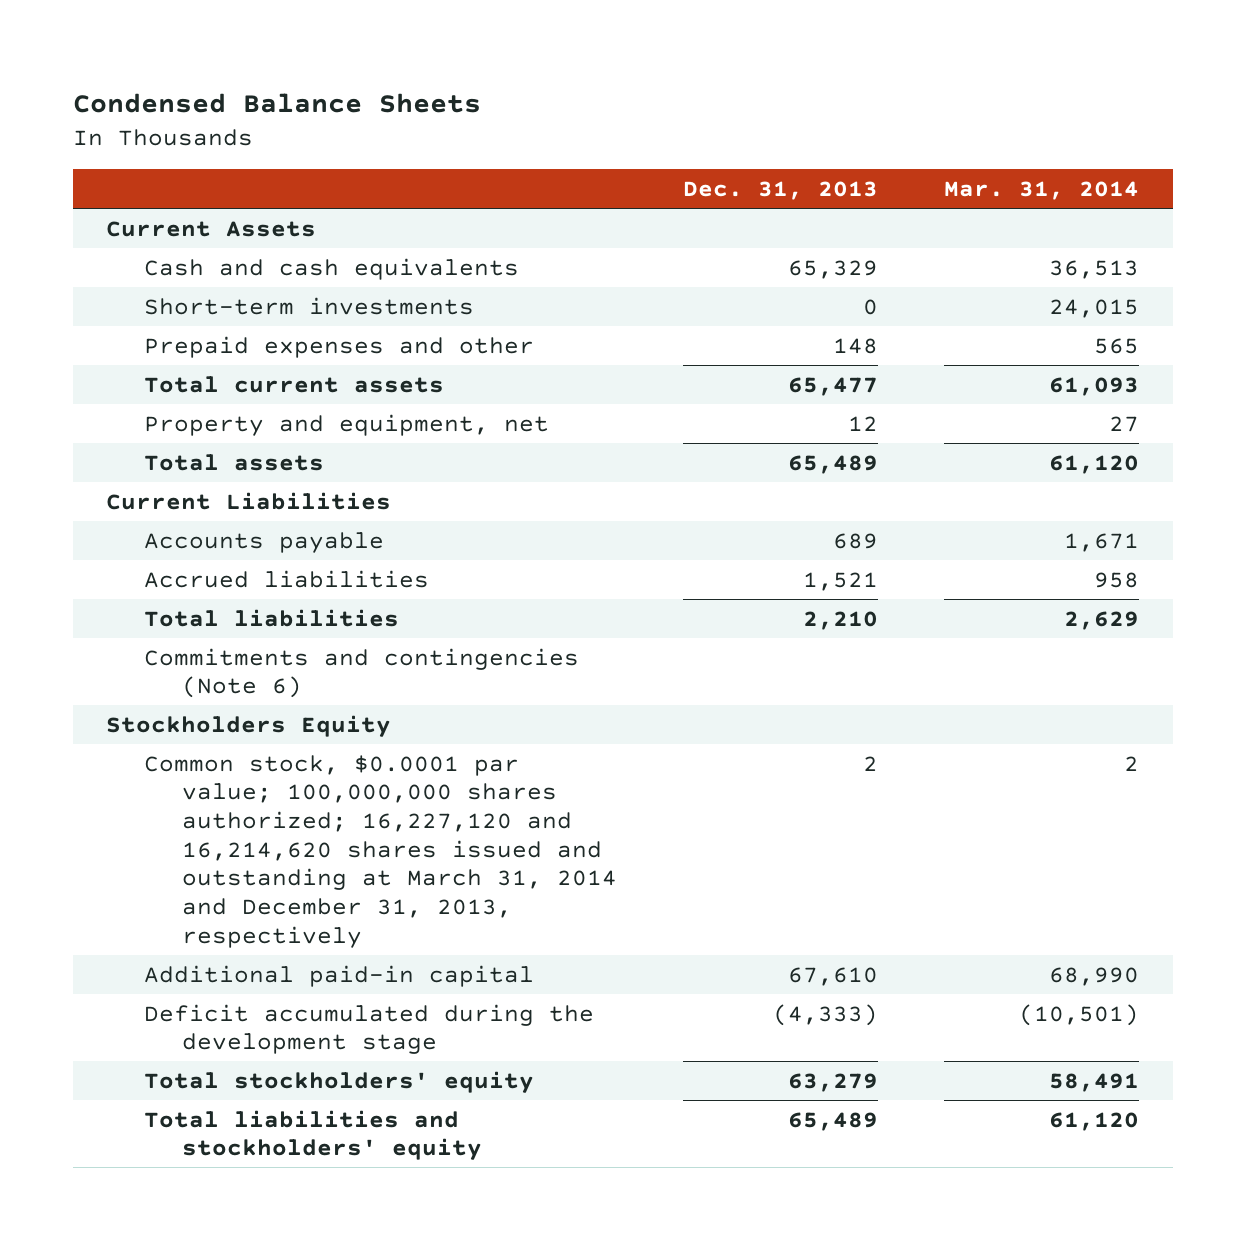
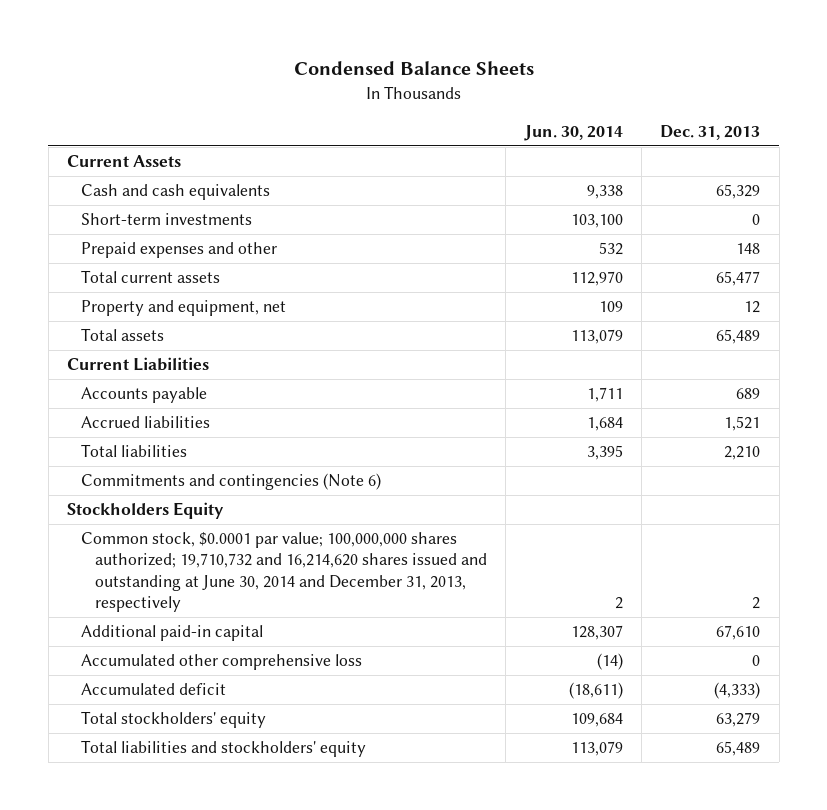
[944,181,1140,201] Mar. 31, 2014 -> none
none -> [523,124,623,141] Jun. 30, 2014
[144,754,617,948] Common stock, $0.0001 par value; 100,000,000 shares authorized; 16,227,120 and 16,214,620 shares issued and outstanding at March 31, 2014 and December 31, 2013, respectively -> [80,532,487,612] Common stock, $0.0001 par value; 100,000,000 shares authorized; 19,710,732 and 16,214,620 shares issued and outstanding at June 30, 2014 and December 31, 2013, respectively
none -> [80,654,362,671] Accumulated other comprehensive loss
[144,1003,595,1055] Deficit accumulated during the development stage -> [80,683,226,696] Accumulated deficit

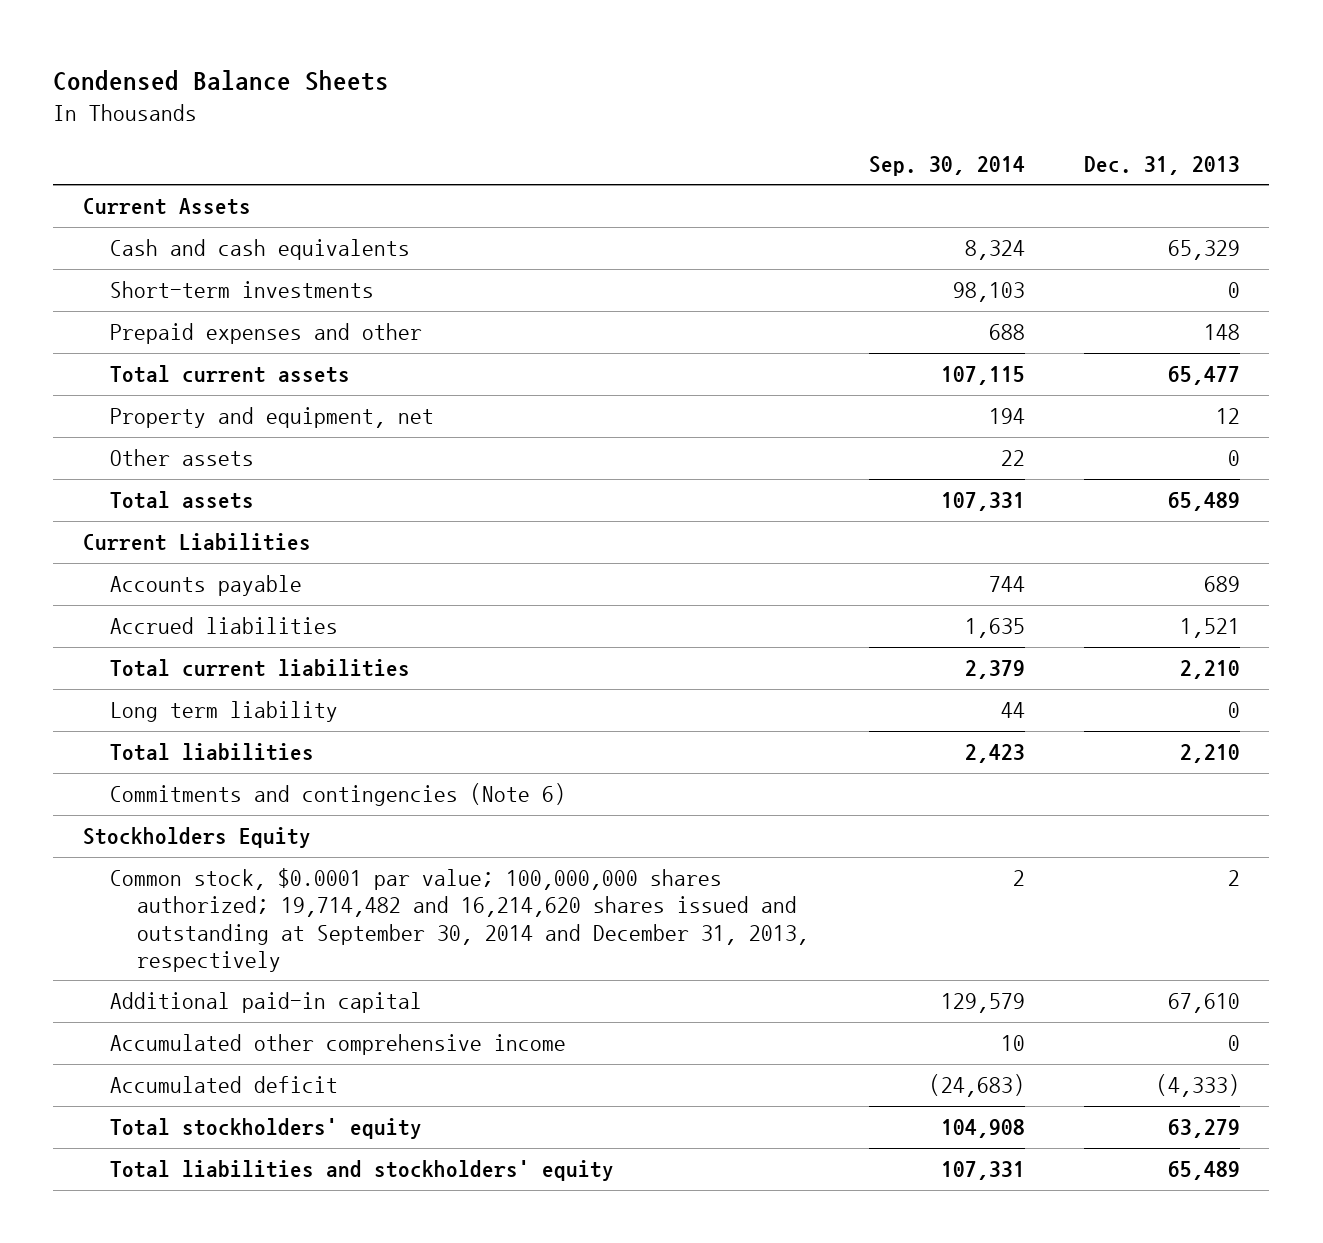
[523,124,623,141] Jun. 30, 2014 -> none
none -> [868,155,1025,176] Sep. 30, 2014
none -> [110,449,255,467] Other assets
none -> [110,659,411,678] Total current liabilities
none -> [110,701,339,723] Long term liability
[80,532,487,612] Common stock, $0.0001 par value; 100,000,000 shares authorized; 19,710,732 and 16,214,620 shares issued and outstanding at June 30, 2014 and December 31, 2013, respectively -> [110,868,810,972] Common stock, $0.0001 par value; 100,000,000 shares authorized; 19,714,482 and 16,214,620 shares issued and outstanding at September 30, 2014 and December 31, 2013, respectively
[80,654,362,671] Accumulated other comprehensive loss -> [110,1034,567,1056] Accumulated other comprehensive income

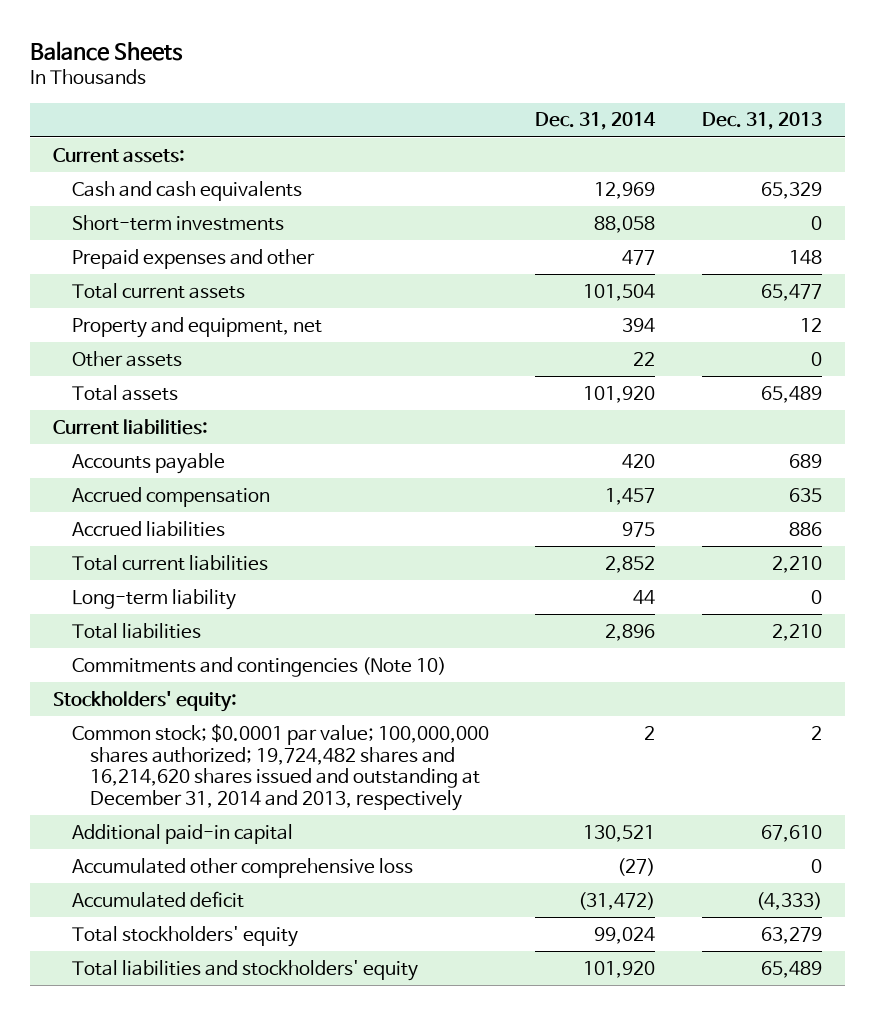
[53,69,390,91] Condensed Balance Sheets -> [29,40,183,61] Balance Sheets
[868,155,1025,176] Sep. 30, 2014 -> none
none -> [535,112,657,131] Dec. 31, 2014
[82,198,251,216] Current Assets -> [52,147,185,163] Current assets:
[82,533,311,552] Current Liabilities -> [52,418,208,435] Current liabilities:
none -> [71,486,270,507] Accrued compensation
[1179,618,1240,639] 1,521 -> [788,521,822,536] 886
[110,701,339,723] Long term liability -> [71,588,236,610] Long-term liability
[110,783,567,807] Commitments and contingencies (Note 6) -> [71,656,446,677] Commitments and contingencies (Note 10)
[82,827,311,849] Stockholders Equity -> [52,690,237,712] Stockholders' equity:
[110,868,810,972] Common stock, $0.0001 par value; 100,000,000 shares authorized; 19,714,482 and 16,214,620 shares issued and outstanding at September 30, 2014 and December 31, 2013, respectively -> [71,723,489,811] Common stock; $0.0001 par value; 100,000,000 shares authorized; 19,724,482 shares and 16,214,620 shares issued and outstanding at December 31, 2014 and 2013, respectively
[110,1034,567,1056] Accumulated other comprehensive income -> [71,857,413,878] Accumulated other comprehensive loss

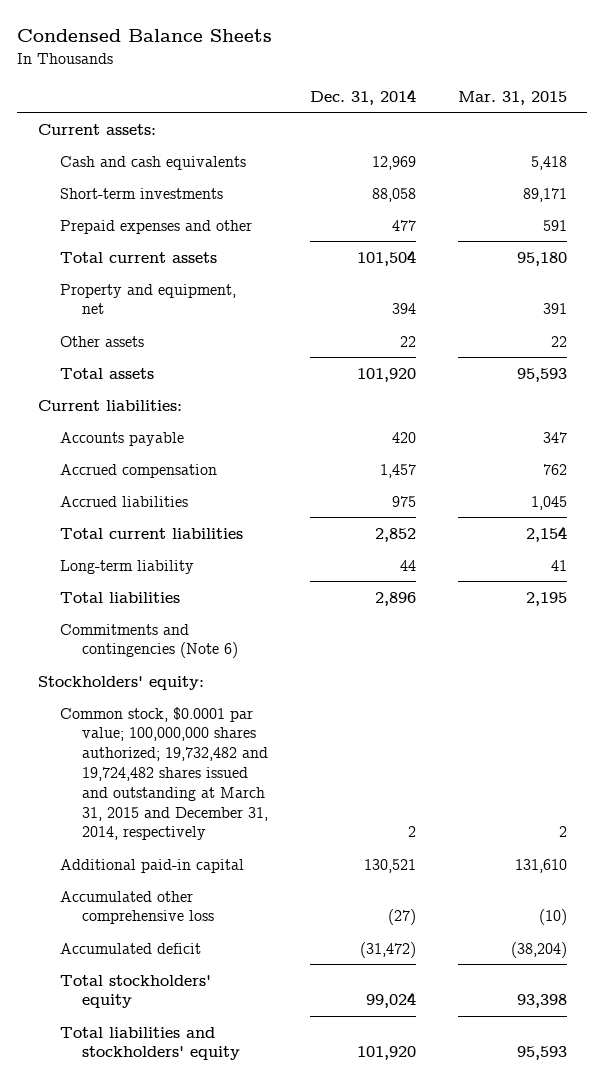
[29,40,183,61] Balance Sheets -> [16,28,272,42] Condensed Balance Sheets
[701,112,822,131] Dec. 31, 2013 -> none
none -> [457,90,567,105] Mar. 31, 2015
[71,656,446,677] Commitments and contingencies (Note 10) -> [60,623,239,659] Commitments and contingencies (Note 6)
[71,723,489,811] Common stock; $0.0001 par value; 100,000,000 shares authorized; 19,724,482 shares and 16,214,620 shares issued and outstanding at December 31, 2014 and 2013, respectively -> [60,706,269,841] Common stock, $0.0001 par value; 100,000,000 shares authorized; 19,732,482 and 19,724,482 shares issued and outstanding at March 31, 2015 and December 31, 2014, respectively

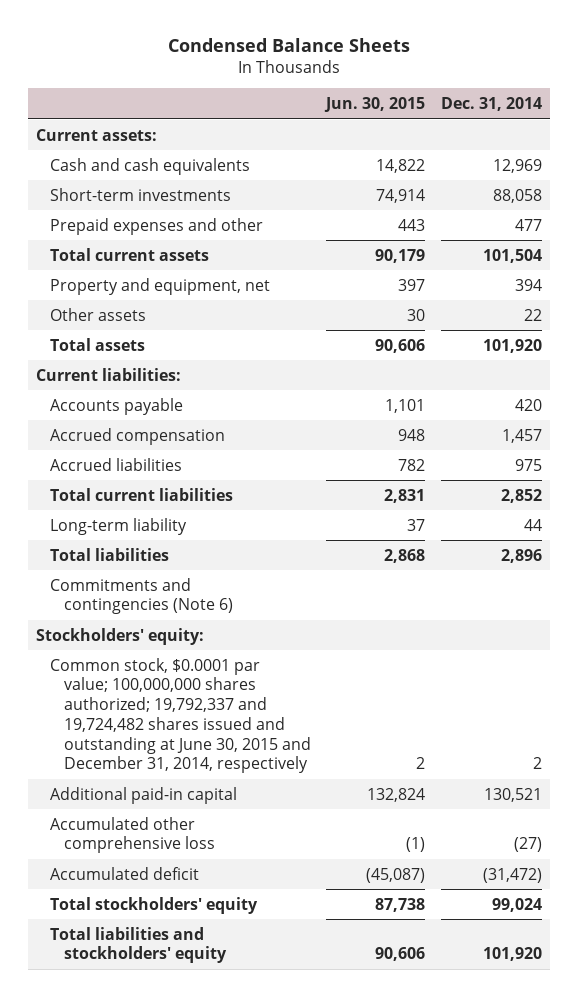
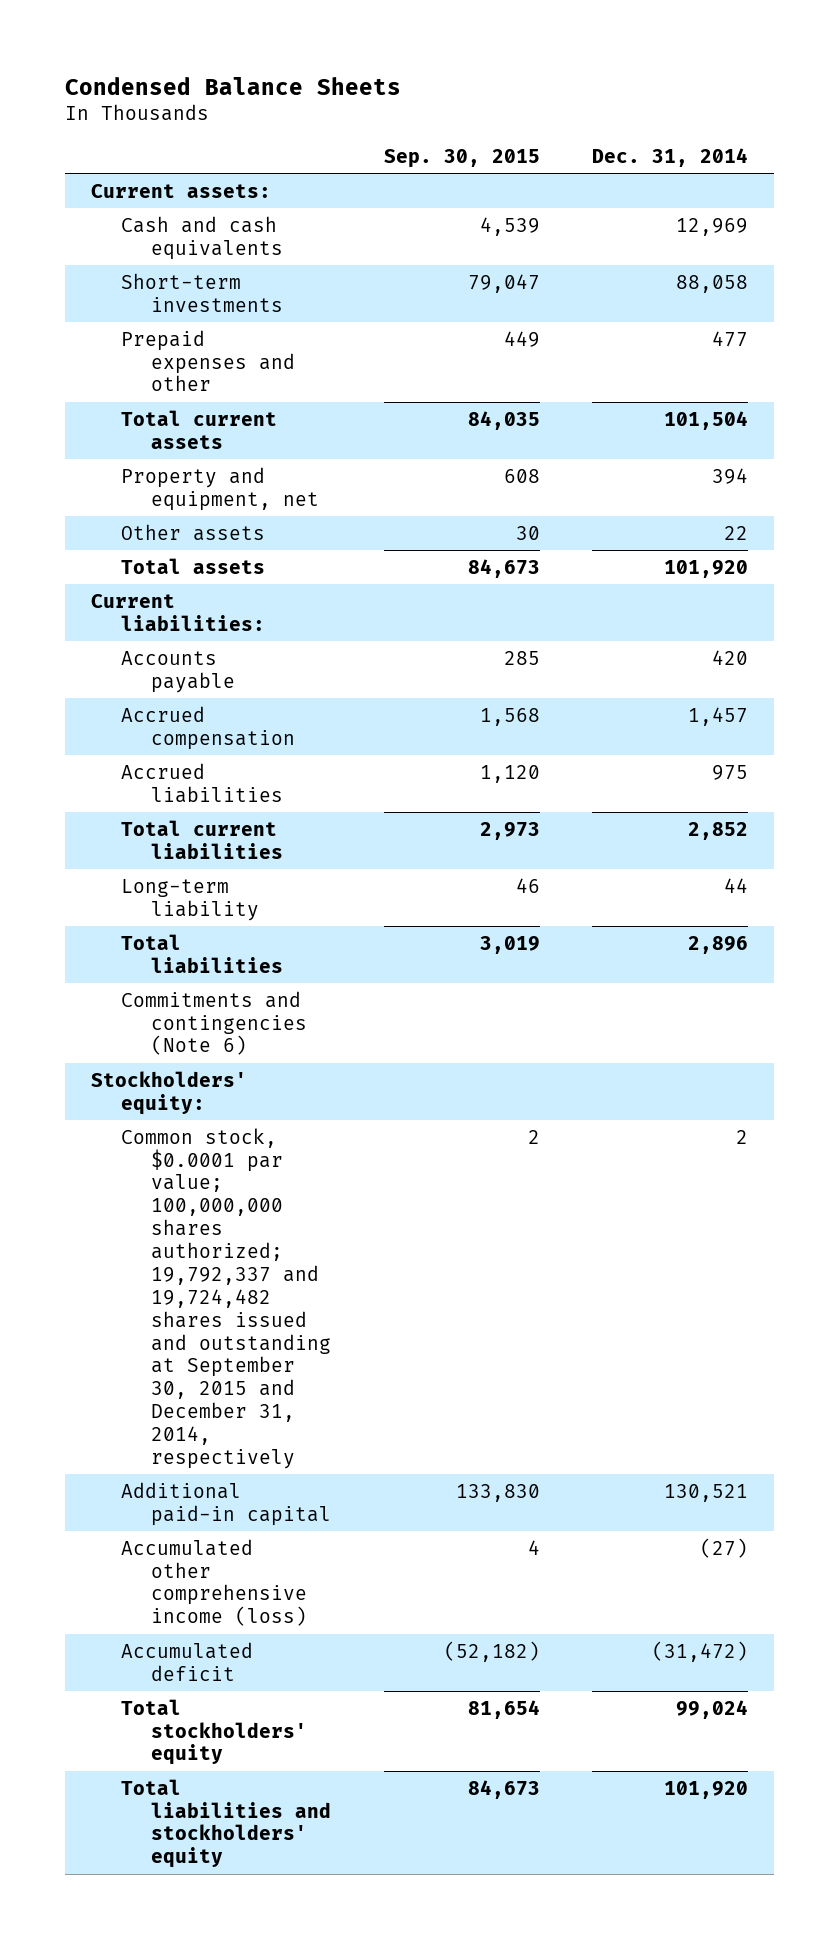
[324,96,426,112] Jun. 30, 2015 -> none
none -> [383,148,540,168] Sep. 30, 2015
[49,657,311,774] Common stock, $0.0001 par value; 100,000,000 shares authorized; 19,792,337 and 19,724,482 shares issued and outstanding at June 30, 2015 and December 31, 2014, respectively -> [121,1127,332,1469] Common stock, $0.0001 par value; 100,000,000 shares authorized; 19,792,337 and 19,724,482 shares issued and outstanding at September 30, 2015 and December 31, 2014, respectively
[49,816,215,854] Accumulated other comprehensive loss -> [121,1538,308,1627] Accumulated other comprehensive income (loss)

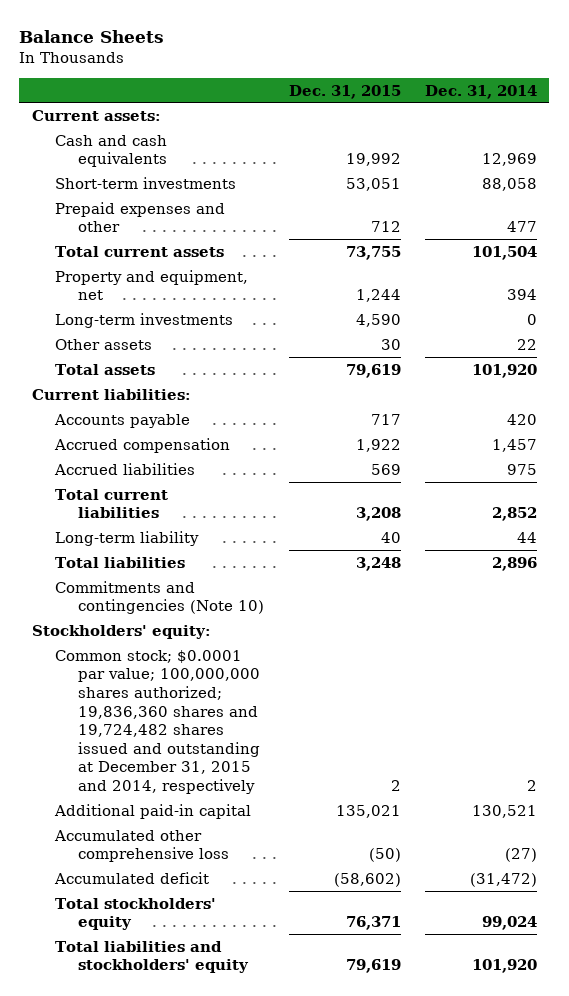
[65,76,402,95] Condensed Balance Sheets -> [19,29,165,43] Balance Sheets
[383,148,540,168] Sep. 30, 2015 -> none
none -> [288,84,401,99] Dec. 31, 2015
none -> [54,312,233,328] Long-term investments
[121,990,308,1056] Commitments and contingencies (Note 6) -> [54,580,265,615] Commitments and contingencies (Note 10)
[121,1127,332,1469] Common stock, $0.0001 par value; 100,000,000 shares authorized; 19,792,337 and 19,724,482 shares issued and outstanding at September 30, 2015 and December 31, 2014, respectively -> [54,649,261,795] Common stock; $0.0001 par value; 100,000,000 shares authorized; 19,836,360 shares and 19,724,482 shares issued and outstanding at December 31, 2015 and 2014, respectively
[121,1538,308,1627] Accumulated other comprehensive income (loss) -> [53,829,230,863] Accumulated other comprehensive loss

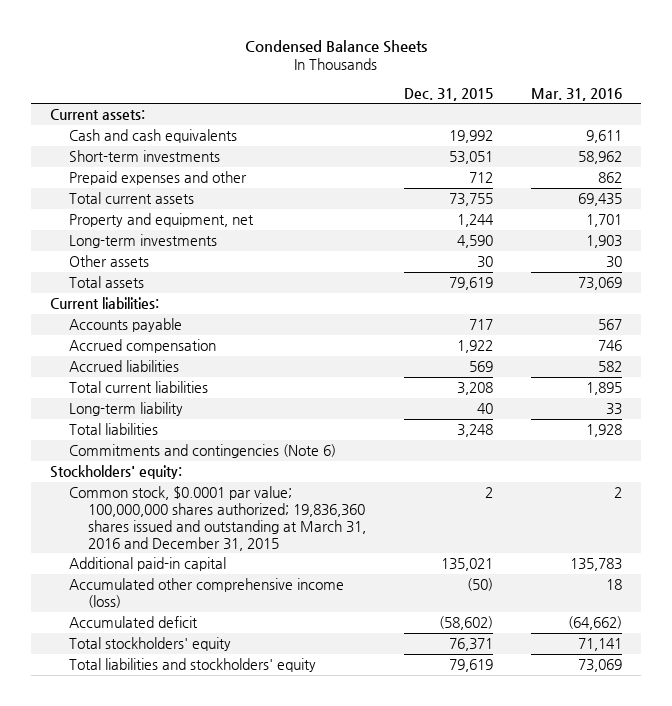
[19,29,165,43] Balance Sheets -> [245,40,428,54] Condensed Balance Sheets
[425,84,538,99] Dec. 31, 2014 -> none
none -> [531,87,623,101] Mar. 31, 2016
[54,580,265,615] Commitments and contingencies (Note 10) -> [68,444,336,459] Commitments and contingencies (Note 6)
[54,649,261,795] Common stock; $0.0001 par value; 100,000,000 shares authorized; 19,836,360 shares and 19,724,482 shares issued and outstanding at December 31, 2015 and 2014, respectively -> [68,486,366,551] Common stock, $0.0001 par value; 100,000,000 shares authorized; 19,836,360 shares issued and outstanding at March 31, 2016 and December 31, 2015
[53,829,230,863] Accumulated other comprehensive loss -> [68,578,344,608] Accumulated other comprehensive income (loss)

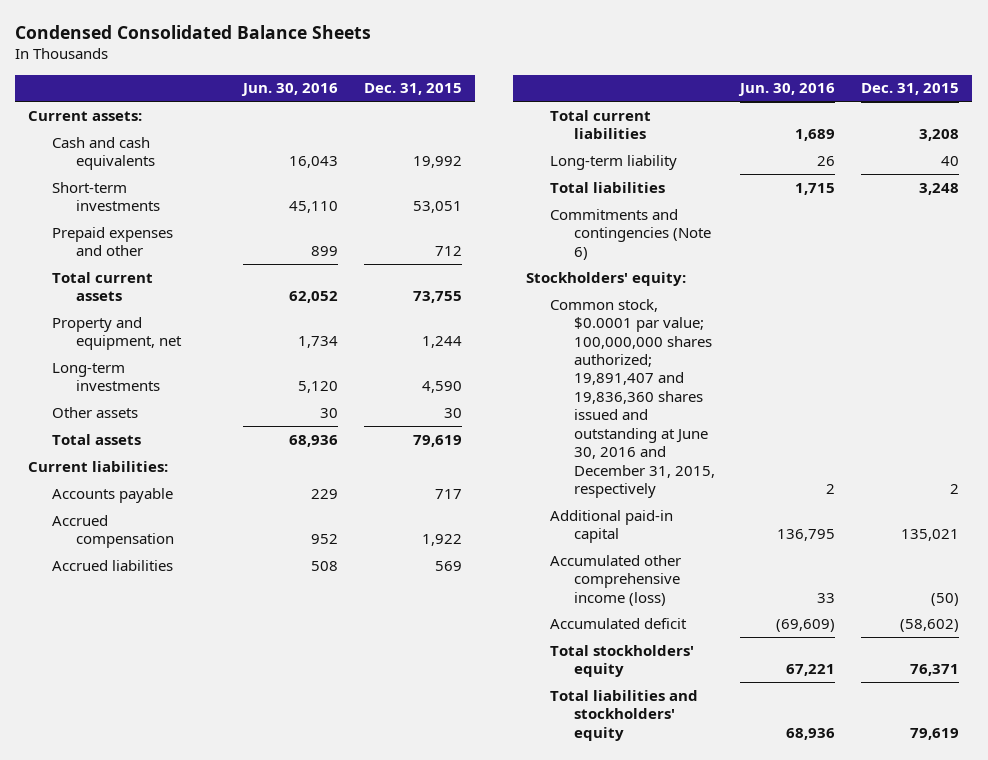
[245,40,428,54] Condensed Balance Sheets -> [15,24,372,39] Condensed Consolidated Balance Sheets
[531,87,623,101] Mar. 31, 2016 -> none
none -> [241,83,339,97] Jun. 30, 2016
[68,486,366,551] Common stock, $0.0001 par value; 100,000,000 shares authorized; 19,836,360 shares issued and outstanding at March 31, 2016 and December 31, 2015 -> [549,298,715,499] Common stock, $0.0001 par value; 100,000,000 shares authorized; 19,891,407 and 19,836,360 shares issued and outstanding at June 30, 2016 and December 31, 2015, respectively

